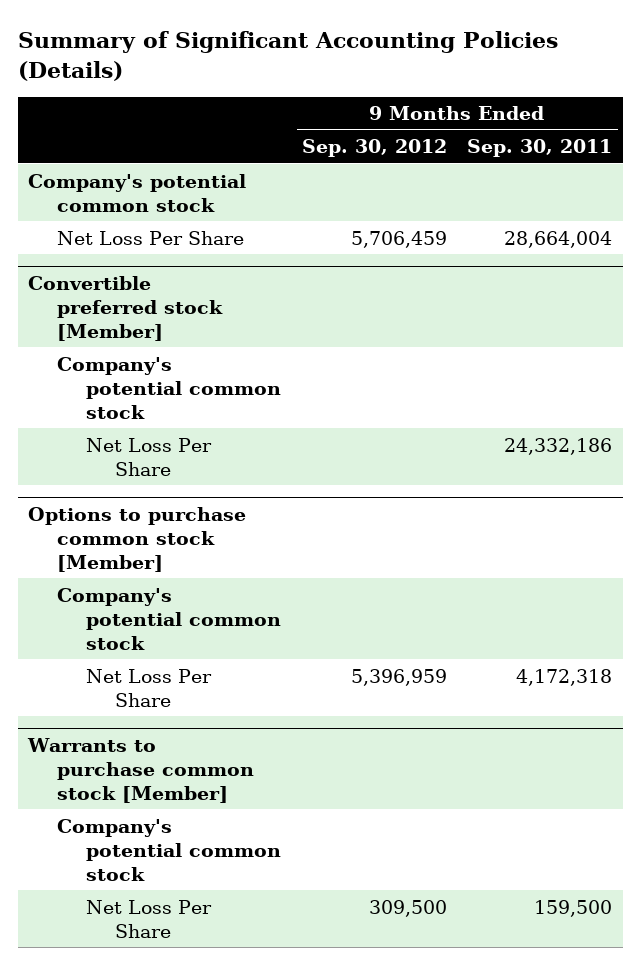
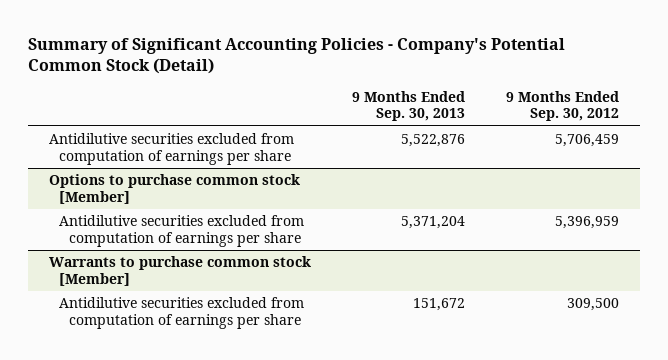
[18,30,559,81] Summary of Significant Accounting Policies (Details) -> [28,37,566,75] Summary of Significant Accounting Policies - Company's Potential Common Stock (Detail)
[467,139,613,158] Sep. 30, 2011 -> none
none -> [351,91,465,122] 9 Months Ended Sep. 30, 2013
[28,173,247,212] Company's potential common stock -> none
[28,275,224,341] Convertible preferred stock [Member] -> none
[57,356,282,419] Company's potential common stock -> none
[86,437,213,476] Net Loss Per Share -> none
[57,230,245,245] Net Loss Per Share -> [48,133,294,165] Antidilutive securities excluded from computation of earnings per share
[57,587,282,650] Company's potential common stock -> none
[86,668,213,707] Net Loss Per Share -> [58,215,304,247] Antidilutive securities excluded from computation of earnings per share
[57,818,282,881] Company's potential common stock -> none
[86,899,213,938] Net Loss Per Share -> [58,297,304,329] Antidilutive securities excluded from computation of earnings per share

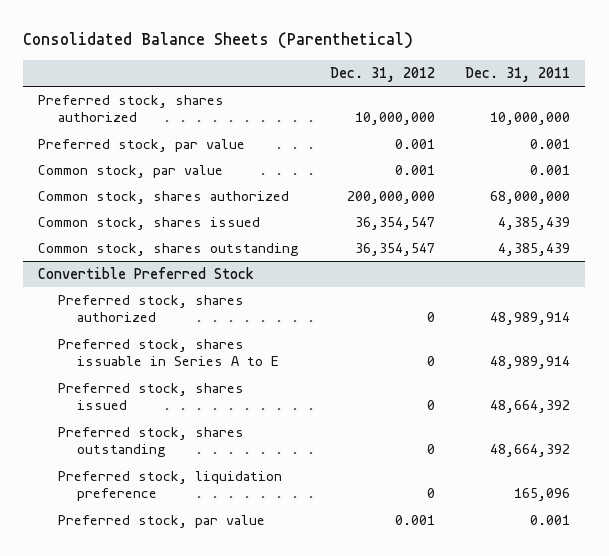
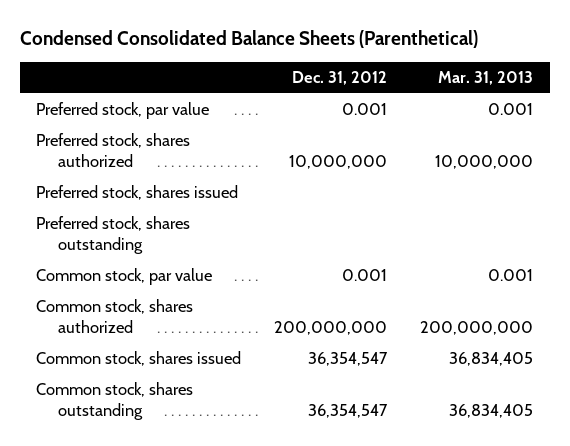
[23,32,414,50] Consolidated Balance Sheets (Parenthetical) -> [19,30,478,49] Condensed Consolidated Balance Sheets (Parenthetical)
[465,66,571,82] Dec. 31, 2011 -> none
none -> [438,71,534,86] Mar. 31, 2013
[38,95,225,123] Preferred stock, shares authorized -> [36,133,191,167] Preferred stock, shares authorized
none -> [36,185,239,201] Preferred stock, shares issued
none -> [36,216,191,254] Preferred stock, shares outstanding
[38,267,255,280] Convertible Preferred Stock -> none
[57,295,244,323] Preferred stock, shares authorized -> none
[57,339,280,367] Preferred stock, shares issuable in Series A to E -> none
[57,383,244,411] Preferred stock, shares issued -> none
[57,427,244,458] Preferred stock, shares outstanding -> none
[57,471,282,502] Preferred stock, liquidation preference -> none
[57,515,265,529] Preferred stock, par value -> none

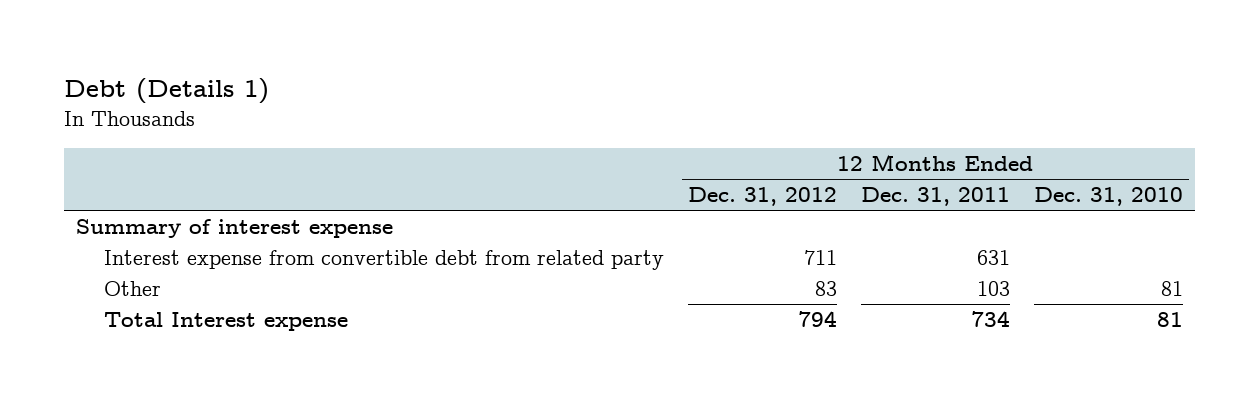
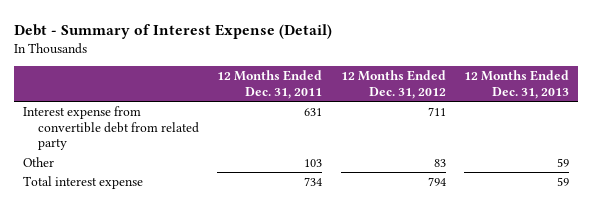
[64,78,270,105] Debt (Details 1) -> [14,23,333,39] Debt - Summary of Interest Expense (Detail)
[1034,187,1184,207] Dec. 31, 2010 -> none
none -> [464,70,570,100] 12 Months Ended Dec. 31, 2013
[76,219,394,239] Summary of interest expense -> none
[103,312,348,332] Total Interest expense -> [23,175,144,189] Total interest expense

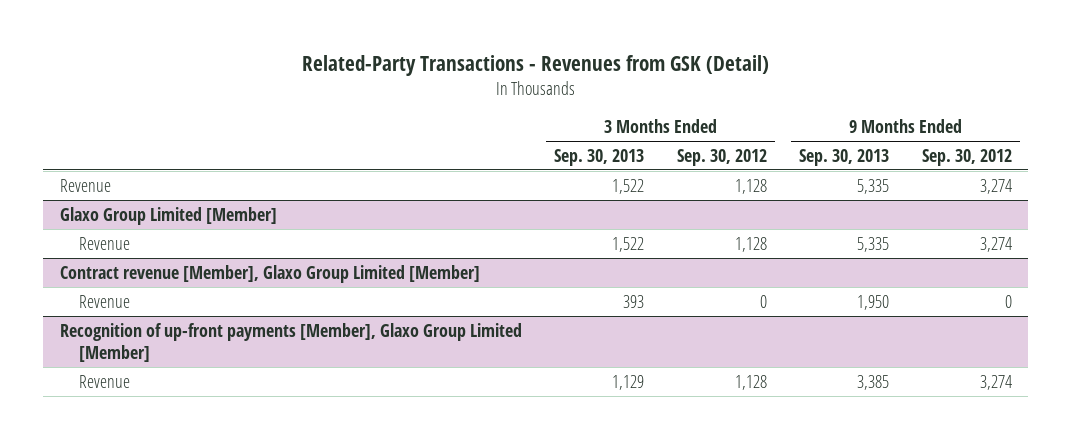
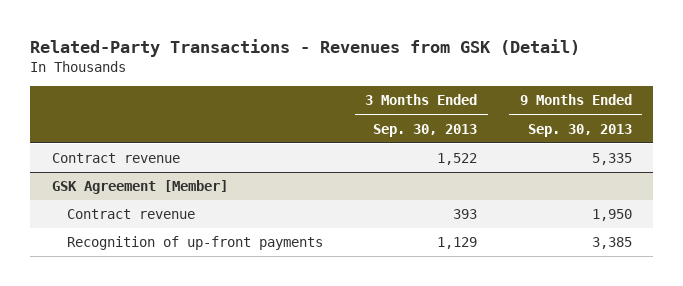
[676,148,767,166] Sep. 30, 2012 -> none
[921,148,1012,166] Sep. 30, 2012 -> none
[59,206,277,225] Glaxo Group Limited [Member] -> none
[59,264,480,283] Contract revenue [Member], Glaxo Group Limited [Member] -> none
[78,294,130,308] Revenue -> none
[59,322,522,362] Recognition of up-front payments [Member], Glaxo Group Limited [Member] -> none
[59,178,111,192] Revenue -> [51,153,180,164] Contract revenue
none -> [51,180,228,195] GSK Agreement [Member]
[78,236,130,250] Revenue -> [66,209,195,220] Contract revenue
[612,236,645,252] 1,522 -> [453,209,478,220] 393
[857,236,890,252] 5,335 -> [591,209,632,222] 1,950
[78,374,130,388] Revenue -> [66,236,323,251] Recognition of up-front payments

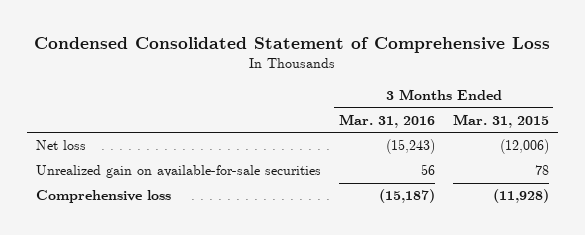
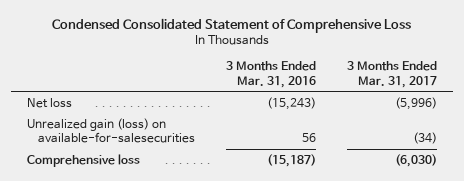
[452,113,549,128] Mar. 31, 2015 -> none
none -> [347,61,438,88] 3 Months Ended Mar. 31, 2017
[36,165,322,179] Unrealized gain on available-for-sale securities -> [26,117,196,144] Unrealized gain (loss) on available-for-salesecurities

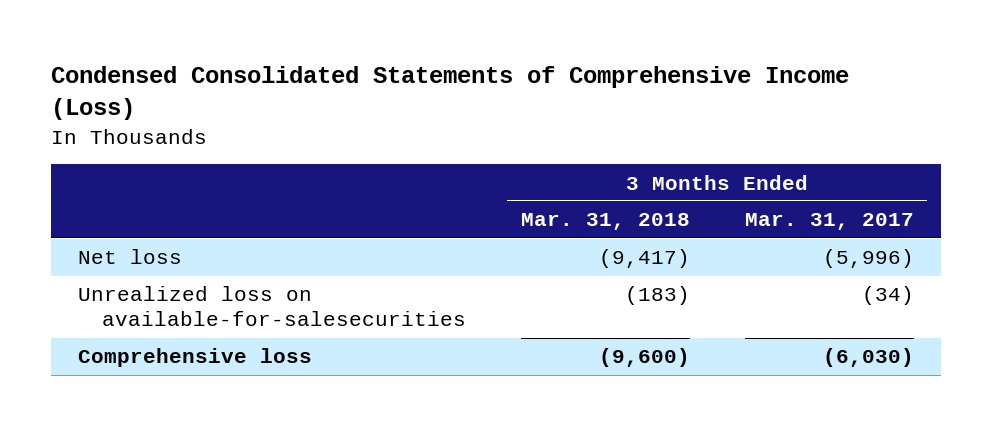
[52,17,412,33] Condensed Consolidated Statement of Comprehensive Loss -> [50,65,849,121] Condensed Consolidated Statements of Comprehensive Income (Loss)
[226,61,317,88] 3 Months Ended Mar. 31, 2016 -> none
none -> [520,213,690,231] Mar. 31, 2018
[26,117,196,144] Unrealized gain (loss) on available-for-salesecurities -> [78,286,466,327] Unrealized loss on available-for-salesecurities

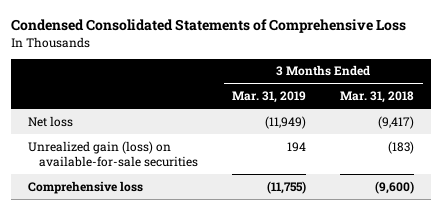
[50,65,849,121] Condensed Consolidated Statements of Comprehensive Income (Loss) -> [11,19,407,34] Condensed Consolidated Statements of Comprehensive Loss
[744,213,914,231] Mar. 31, 2017 -> none
none -> [232,91,307,104] Mar. 31, 2019
[78,286,466,327] Unrealized loss on available-for-salesecurities -> [28,140,198,167] Unrealized gain (loss) on available-for-sale securities

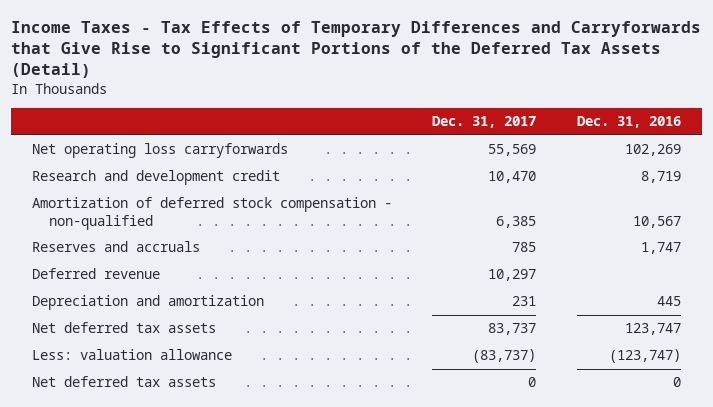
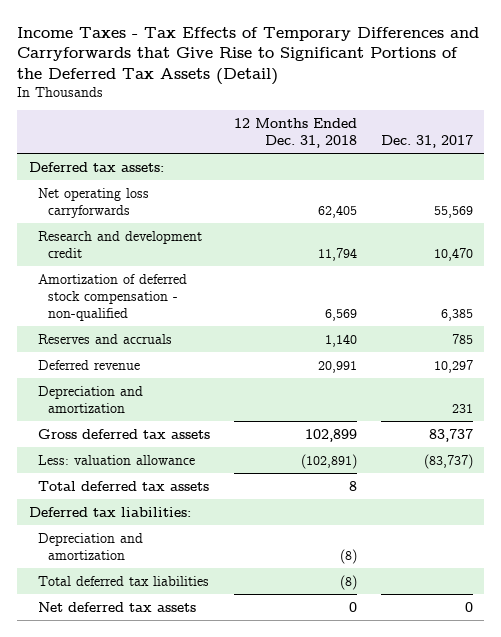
[577,116,682,129] Dec. 31, 2016 -> none
none -> [233,117,357,148] 12 Months Ended Dec. 31, 2018
none -> [28,161,164,172] Deferred tax assets:
[31,322,216,334] Net deferred tax assets -> [38,428,211,439] Gross deferred tax assets
none -> [38,480,210,491] Total deferred tax assets
none -> [28,506,191,517] Deferred tax liabilities:
none -> [38,532,144,560] Depreciation and amortization
none -> [38,575,210,586] Total deferred tax liabilities

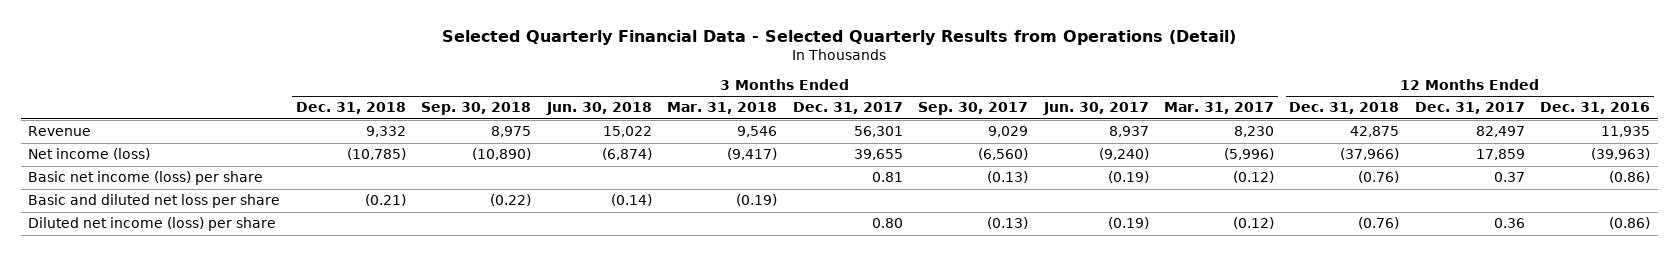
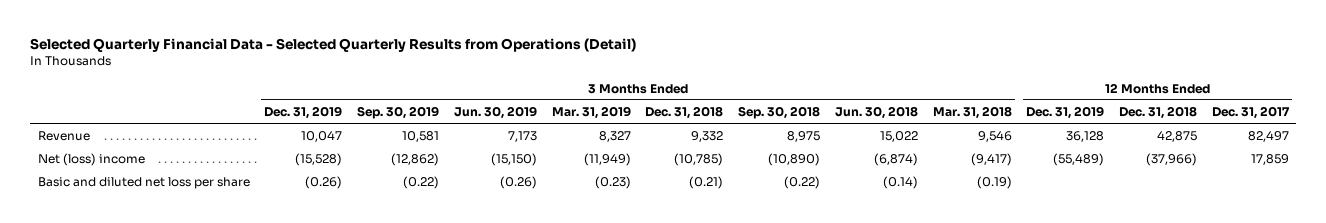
[792,102,903,115] Dec. 31, 2017 -> none
[918,102,1029,116] Sep. 30, 2017 -> none
[1042,102,1149,116] Jun. 30, 2017 -> none
[1164,102,1275,115] Mar. 31, 2017 -> none
[1540,102,1651,115] Dec. 31, 2016 -> none
none -> [264,105,343,119] Dec. 31, 2019
none -> [357,105,440,119] Sep. 30, 2019
none -> [453,105,537,119] Jun. 30, 2019
none -> [551,105,631,119] Mar. 31, 2019
none -> [1026,105,1105,119] Dec. 31, 2019
[28,171,264,186] Basic net income (loss) per share -> none
[28,148,151,161] Net income (loss) -> [37,152,145,166] Net (loss) income
[28,217,277,232] Diluted net income (loss) per share -> none

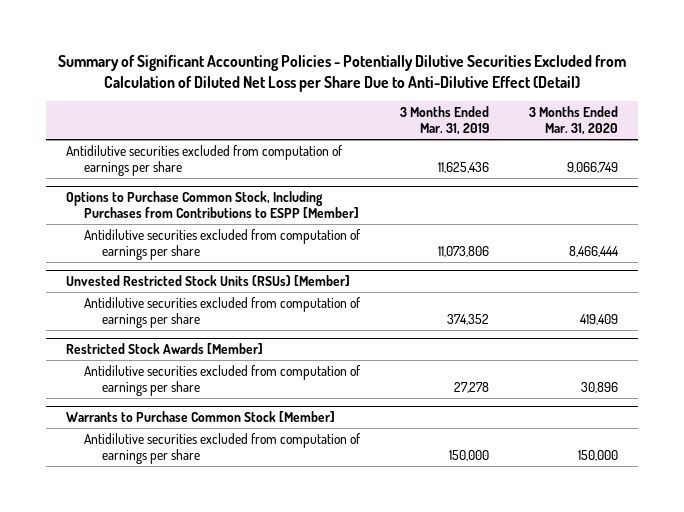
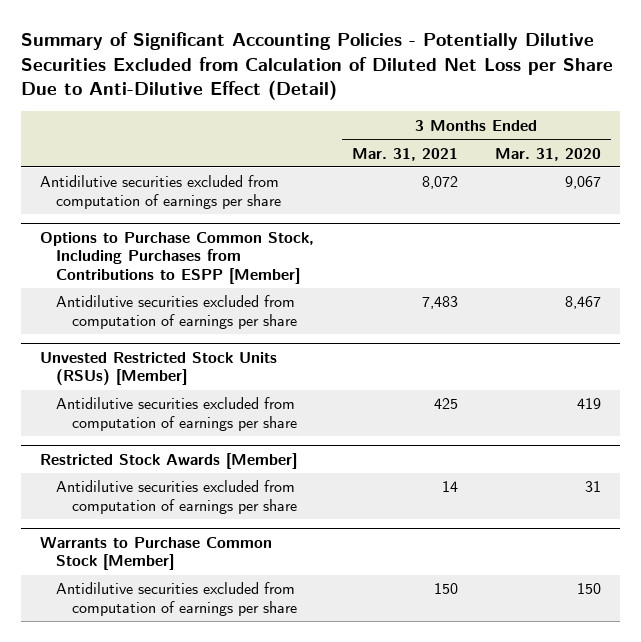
[400,106,490,136] 3 Months Ended Mar. 31, 2019 -> none
none -> [351,147,458,161] Mar. 31, 2021
[566,162,618,174] 9,066,749 -> [565,176,602,190] 9,067
[568,246,619,258] 8,466,444 -> [565,296,602,310] 8,467
[579,314,618,326] 419,409 -> [577,398,602,410] 419
[580,382,618,394] 30,896 -> [585,481,602,493] 31
[577,450,618,462] 150,000 -> [577,583,602,595] 150

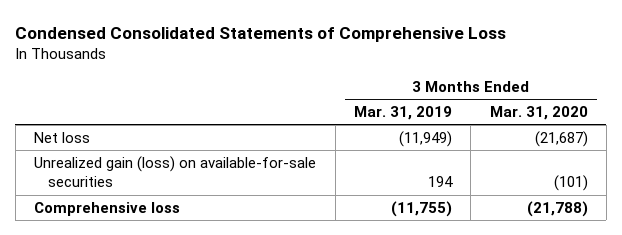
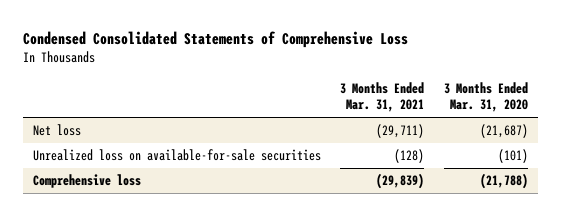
[353,106,452,121] Mar. 31, 2019 -> none
none -> [340,81,425,113] 3 Months Ended Mar. 31, 2021
[34,155,317,188] Unrealized gain (loss) on available-for-sale securities -> [32,149,321,162] Unrealized loss on available-for-sale securities

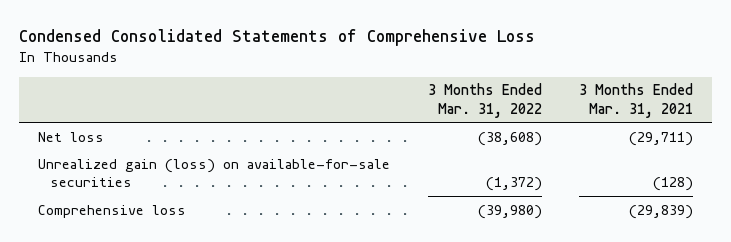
[444,81,529,113] 3 Months Ended Mar. 31, 2020 -> none
none -> [427,83,542,118] 3 Months Ended Mar. 31, 2022
[32,149,321,162] Unrealized loss on available-for-sale securities -> [38,158,391,188] Unrealized gain (loss) on available-for-sale securities

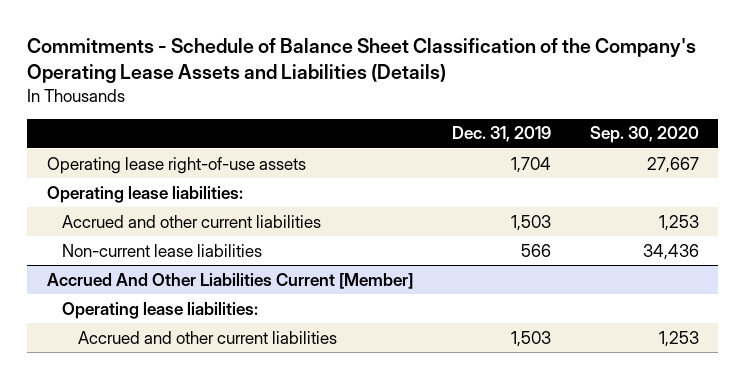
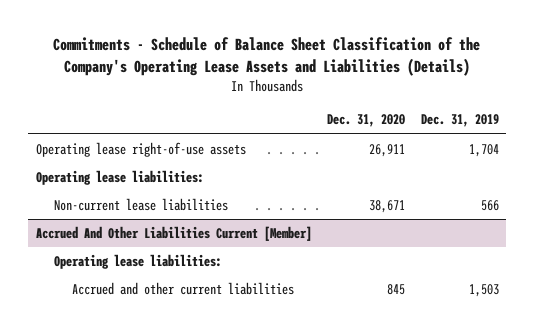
[589,126,699,144] Sep. 30, 2020 -> none
none -> [327,114,406,128] Dec. 31, 2020
[62,214,322,228] Accrued and other current liabilities -> none

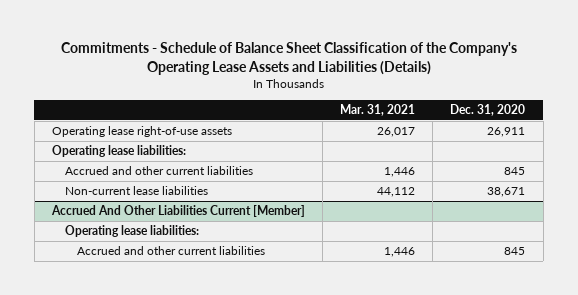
[420,114,499,128] Dec. 31, 2019 -> none
none -> [340,104,416,117] Mar. 31, 2021
none -> [64,166,253,176] Accrued and other current liabilities

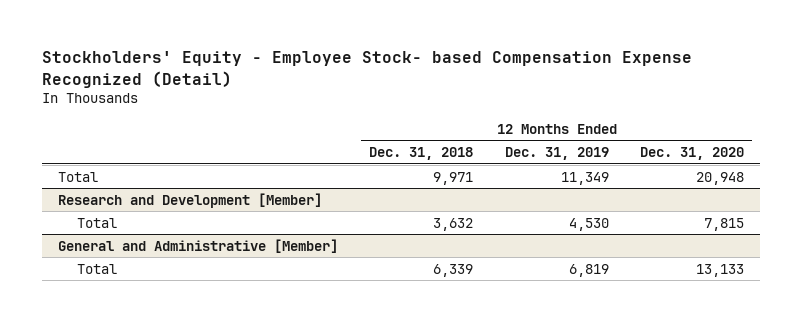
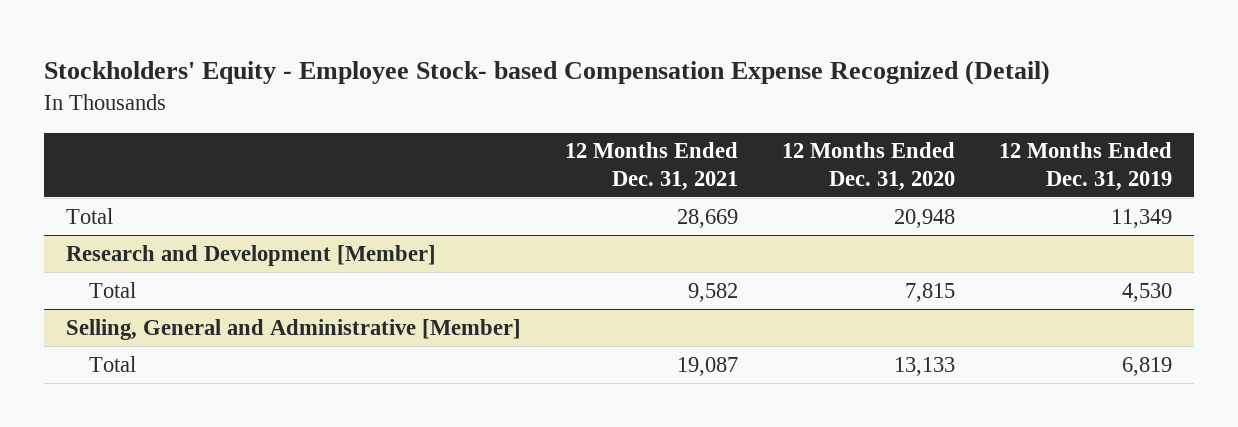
[369,147,474,161] Dec. 31, 2018 -> none
none -> [565,142,739,191] 12 Months Ended Dec. 31, 2021
[57,238,338,253] General and Administrative [Member] -> [66,318,522,340] Selling, General and Administrative [Member]

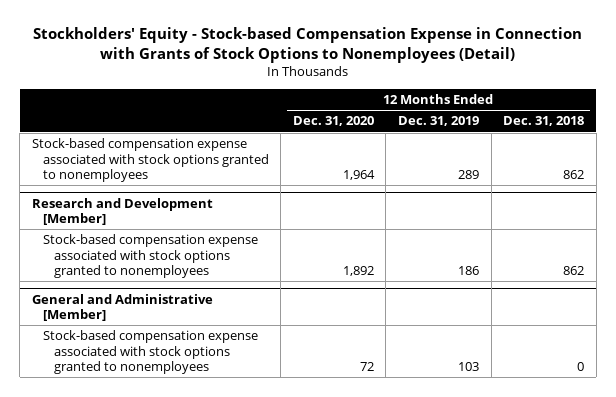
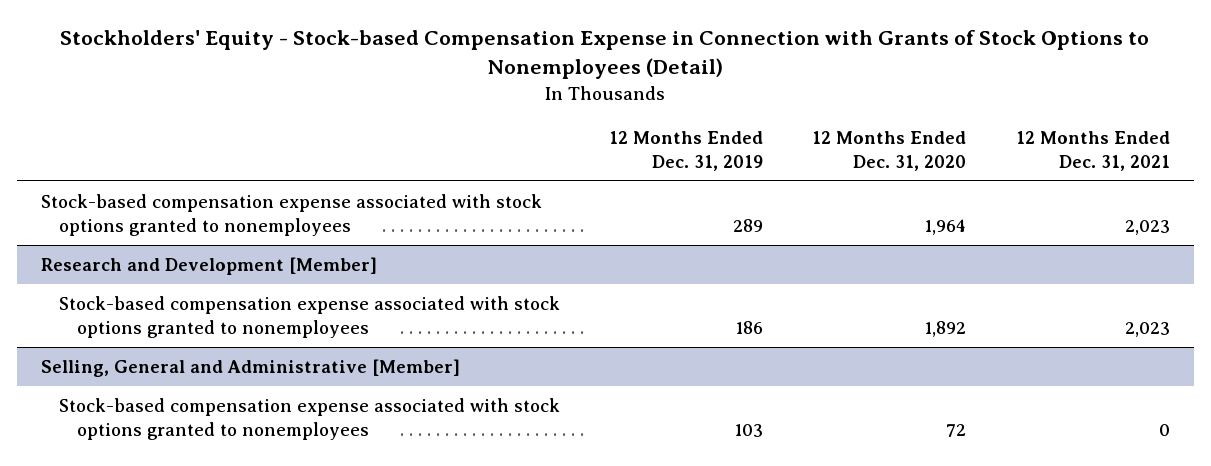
[503,116,585,127] Dec. 31, 2018 -> none
none -> [1015,130,1170,172] 12 Months Ended Dec. 31, 2021
[31,293,213,322] General and Administrative [Member] -> [41,358,461,377] Selling, General and Administrative [Member]

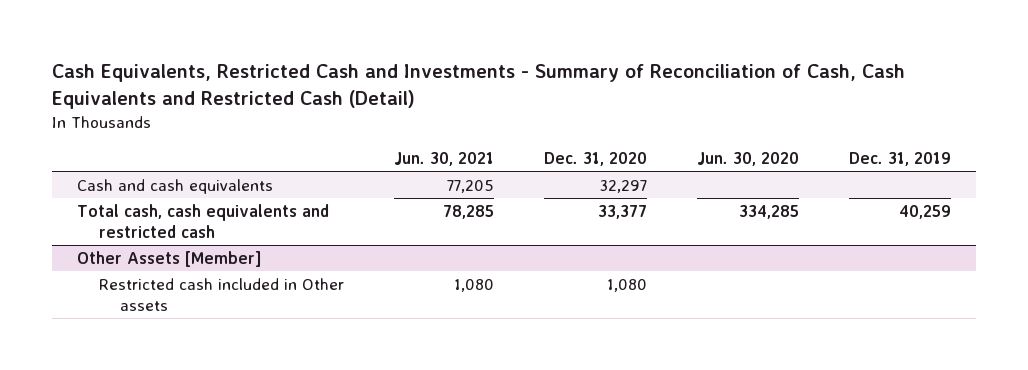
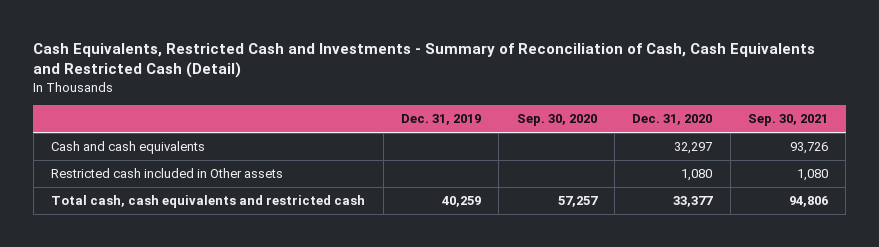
[393,152,494,167] Jun. 30, 2021 -> none
[696,152,799,167] Jun. 30, 2020 -> none
none -> [516,114,597,127] Sep. 30, 2020
none -> [748,114,829,127] Sep. 30, 2021
[76,250,262,267] Other Assets [Member] -> none
[76,203,329,239] Total cash, cash equivalents and restricted cash -> [51,195,366,209] Total cash, cash equivalents and restricted cash

